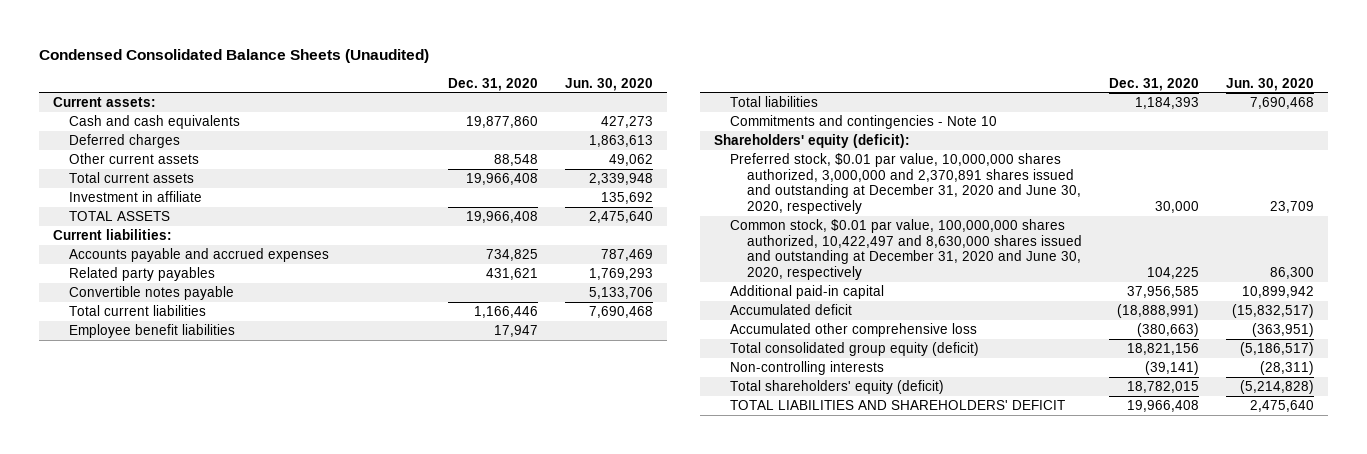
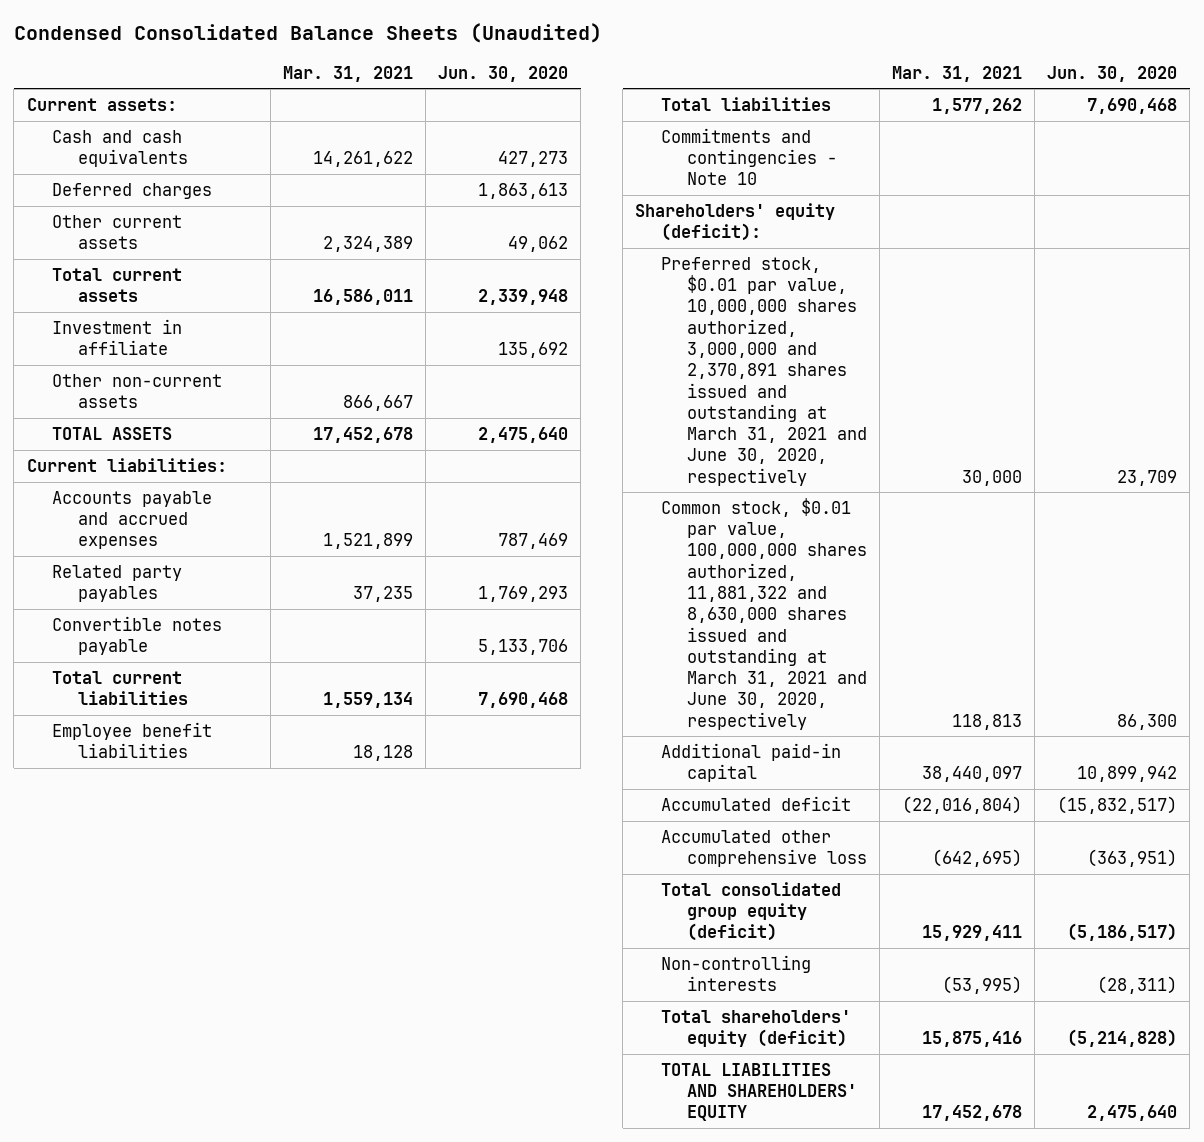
[448,77,539,91] Dec. 31, 2020 -> none
none -> [282,65,413,82] Mar. 31, 2021
none -> [52,373,223,409] Other non-current assets
[730,153,1081,215] Preferred stock, $0.01 par value, 10,000,000 shares authorized, 3,000,000 and 2,370,891 shares issued and outstanding at December 31, 2020 and June 30, 2020, respectively -> [661,256,867,486] Preferred stock, $0.01 par value, 10,000,000 shares authorized, 3,000,000 and 2,370,891 shares issued and outstanding at March 31, 2021 and June 30, 2020, respectively
[730,219,1082,281] Common stock, $0.01 par value, 100,000,000 shares authorized, 10,422,497 and 8,630,000 shares issued and outstanding at December 31, 2020 and June 30, 2020, respectively -> [661,497,867,730] Common stock, $0.01 par value, 100,000,000 shares authorized, 11,881,322 and 8,630,000 shares issued and outstanding at March 31, 2021 and June 30, 2020, respectively
[730,400,1066,411] TOTAL LIABILITIES AND SHAREHOLDERS' DEFICIT -> [661,1062,857,1122] TOTAL LIABILITIES AND SHAREHOLDERS' EQUITY

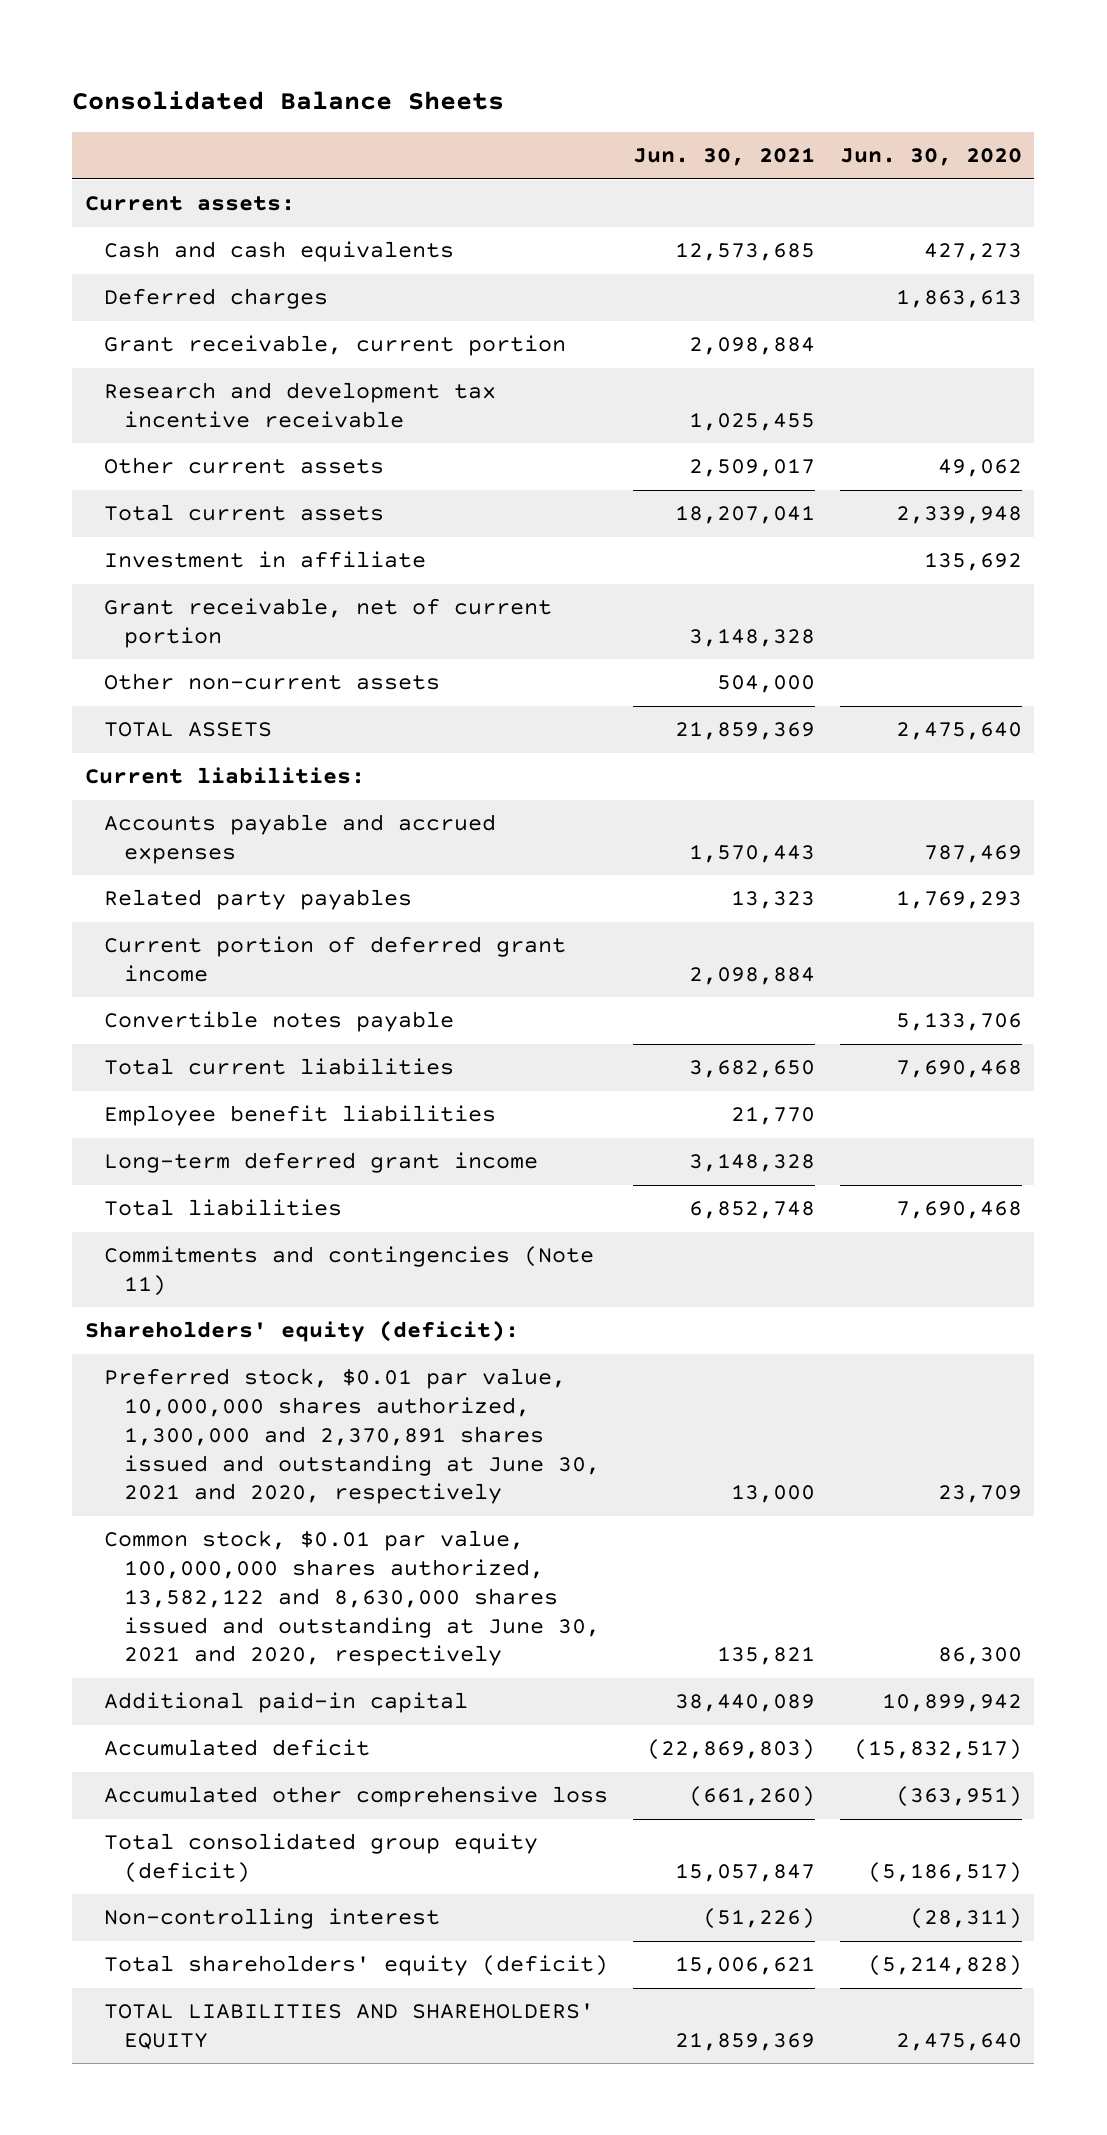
[13,23,602,44] Condensed Consolidated Balance Sheets (Unaudited) -> [72,90,505,110] Consolidated Balance Sheets
[282,65,413,82] Mar. 31, 2021 -> none
none -> [633,147,816,167] Jun. 30, 2021
none -> [104,335,567,357] Grant receivable, current portion
none -> [104,382,497,428] Research and development tax incentive receivable
none -> [104,598,553,648] Grant receivable, net of current portion
none -> [104,936,567,982] Current portion of deferred grant income
none -> [104,1152,539,1174] Long-term deferred grant income
[661,127,837,186] Commitments and contingencies - Note 10 -> [104,1246,595,1296] Commitments and contingencies (Note 11)
[661,256,867,486] Preferred stock, $0.01 par value, 10,000,000 shares authorized, 3,000,000 and 2,370,891 shares issued and outstanding at March 31, 2021 and June 30, 2020, respectively -> [104,1368,600,1505] Preferred stock, $0.01 par value, 10,000,000 shares authorized, 1,300,000 and 2,370,891 shares issued and outstanding at June 30, 2021 and 2020, respectively
[661,497,867,730] Common stock, $0.01 par value, 100,000,000 shares authorized, 11,881,322 and 8,630,000 shares issued and outstanding at March 31, 2021 and June 30, 2020, respectively -> [104,1530,600,1667] Common stock, $0.01 par value, 100,000,000 shares authorized, 13,582,122 and 8,630,000 shares issued and outstanding at June 30, 2021 and 2020, respectively
[661,954,812,992] Non-controlling interests -> [104,1908,441,1930] Non-controlling interest

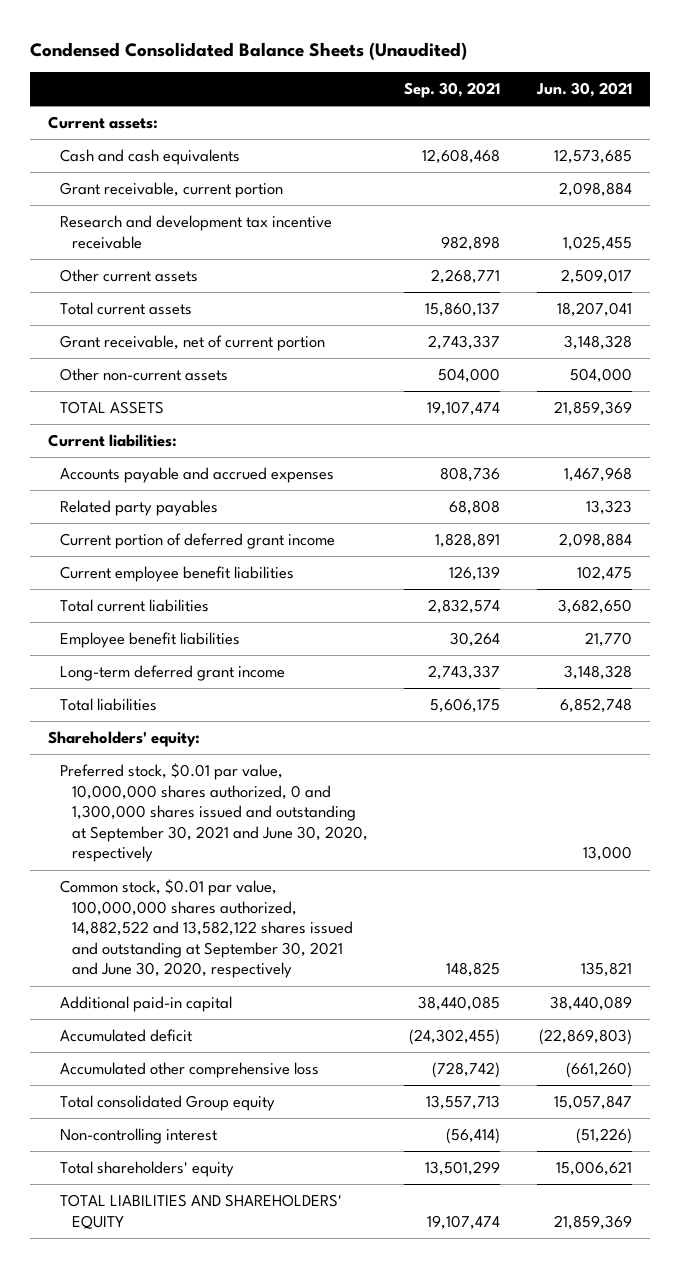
[72,90,505,110] Consolidated Balance Sheets -> [30,41,468,60] Condensed Consolidated Balance Sheets (Unaudited)
[839,148,1022,167] Jun. 30, 2020 -> none
none -> [404,81,501,98] Sep. 30, 2021
[104,288,329,310] Deferred charges -> none
[104,551,427,569] Investment in affiliate -> none
[689,843,816,863] 1,570,443 -> [563,466,632,482] 1,467,968
[104,1011,455,1033] Convertible notes payable -> none
none -> [60,565,295,582] Current employee benefit liabilities
[104,1246,595,1296] Commitments and contingencies (Note 11) -> none
[84,1320,519,1343] Shareholders' equity (deficit): -> [48,730,201,747] Shareholders' equity:
[104,1368,600,1505] Preferred stock, $0.01 par value, 10,000,000 shares authorized, 1,300,000 and 2,370,891 shares issued and outstanding at June 30, 2021 and 2020, respectively -> [60,762,369,863] Preferred stock, $0.01 par value, 10,000,000 shares authorized, 0 and 1,300,000 shares issued and outstanding at September 30, 2021 and June 30, 2020, respectively
[104,1530,600,1667] Common stock, $0.01 par value, 100,000,000 shares authorized, 13,582,122 and 8,630,000 shares issued and outstanding at June 30, 2021 and 2020, respectively -> [60,878,354,979] Common stock, $0.01 par value, 100,000,000 shares authorized, 14,882,522 and 13,582,122 shares issued and outstanding at September 30, 2021 and June 30, 2020, respectively
[104,1833,539,1883] Total consolidated group equity (deficit) -> [60,1094,276,1111] Total consolidated Group equity
[104,1955,609,1977] Total shareholders' equity (deficit) -> [60,1160,235,1177] Total shareholders' equity

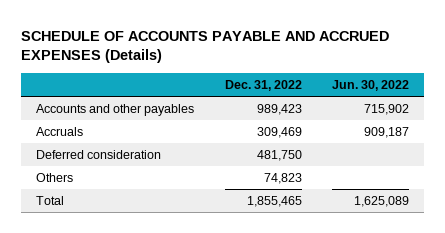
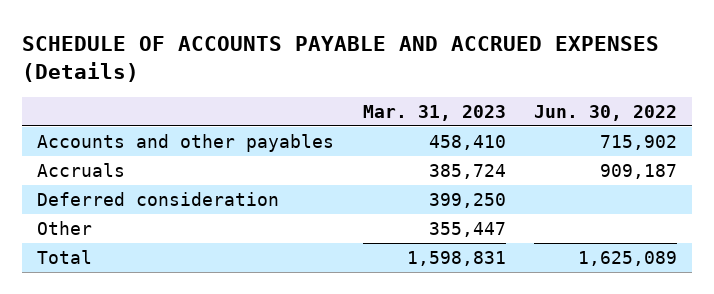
[224,80,302,92] Dec. 31, 2022 -> none
none -> [362,104,506,121] Mar. 31, 2023
[36,173,74,183] Others -> [36,220,92,235] Other

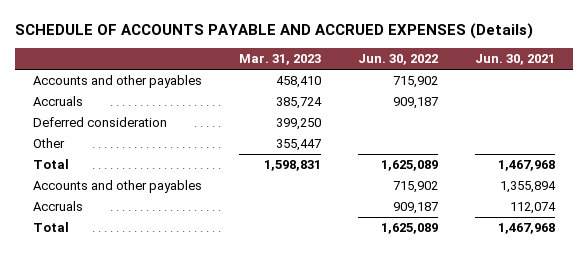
none -> [474,54,555,66] Jun. 30, 2021
none -> [33,179,203,193] Accounts and other payables
none -> [33,200,84,211] Accruals
none -> [33,221,70,232] Total

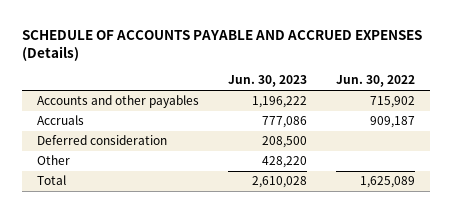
[239,54,322,66] Mar. 31, 2023 -> none
[474,54,555,66] Jun. 30, 2021 -> none
none -> [228,75,308,88] Jun. 30, 2023
[33,179,203,193] Accounts and other payables -> none
[33,200,84,211] Accruals -> none
[33,221,70,232] Total -> none

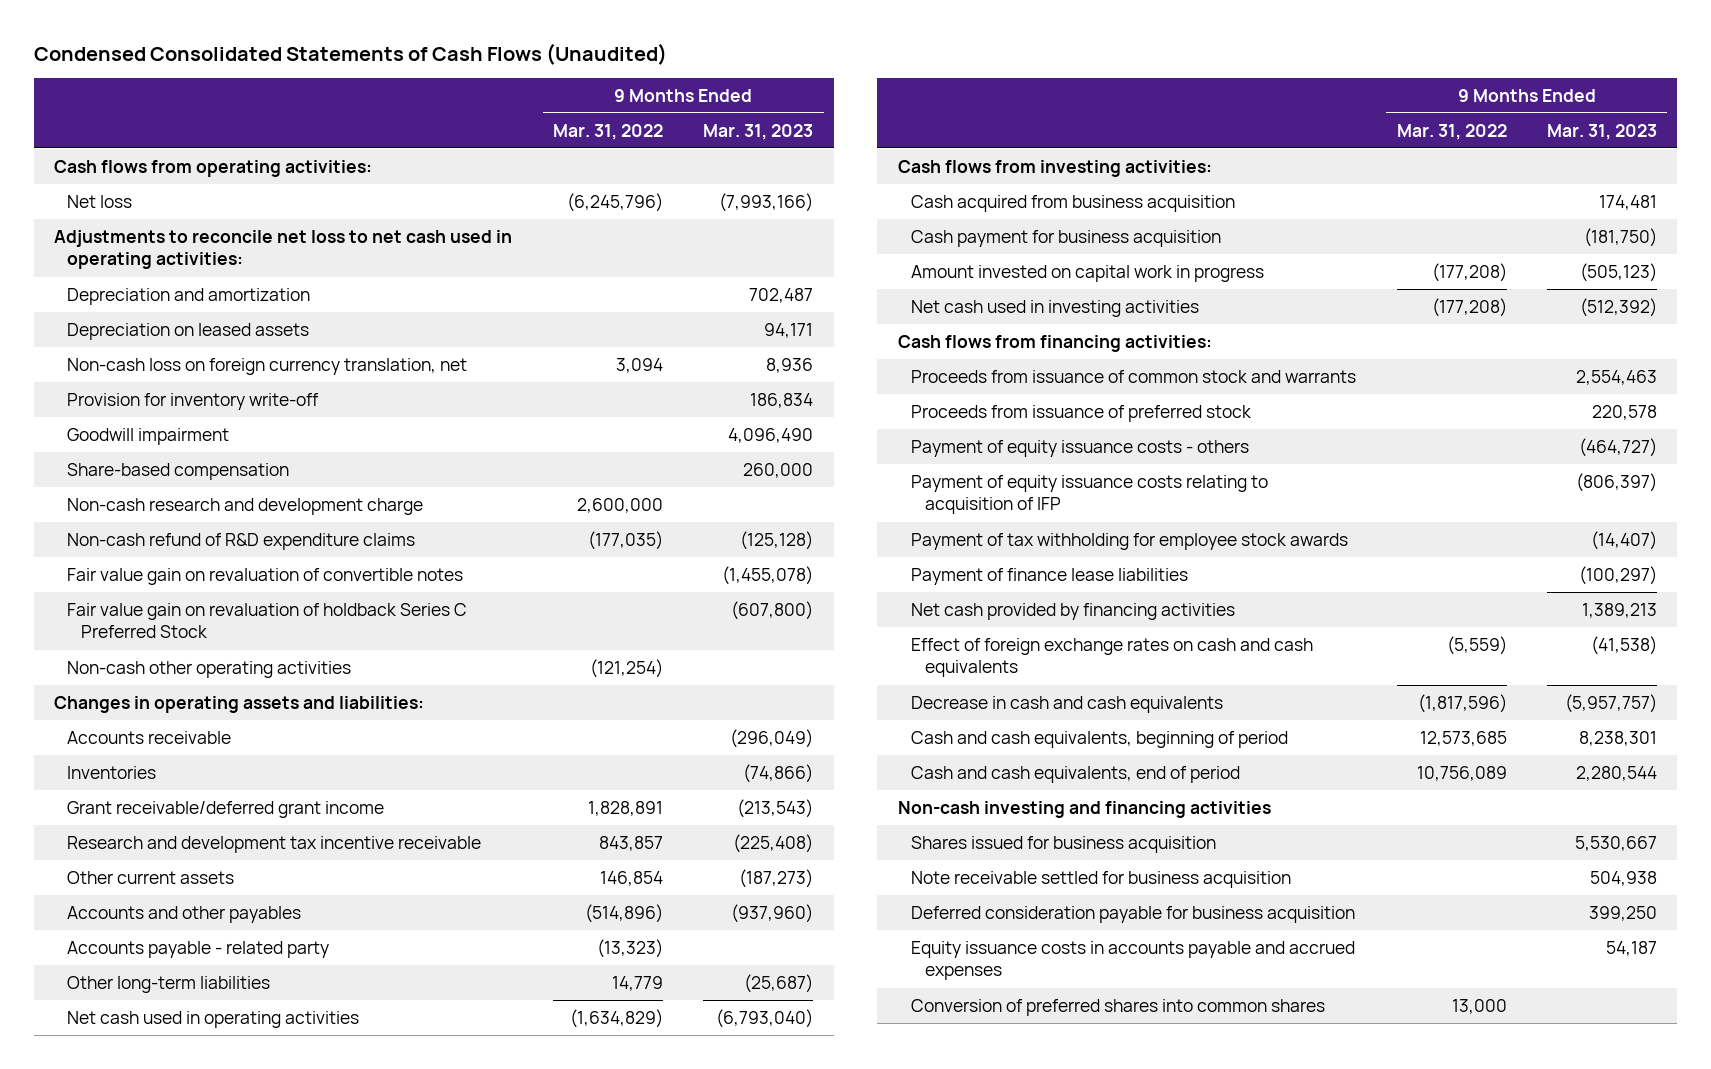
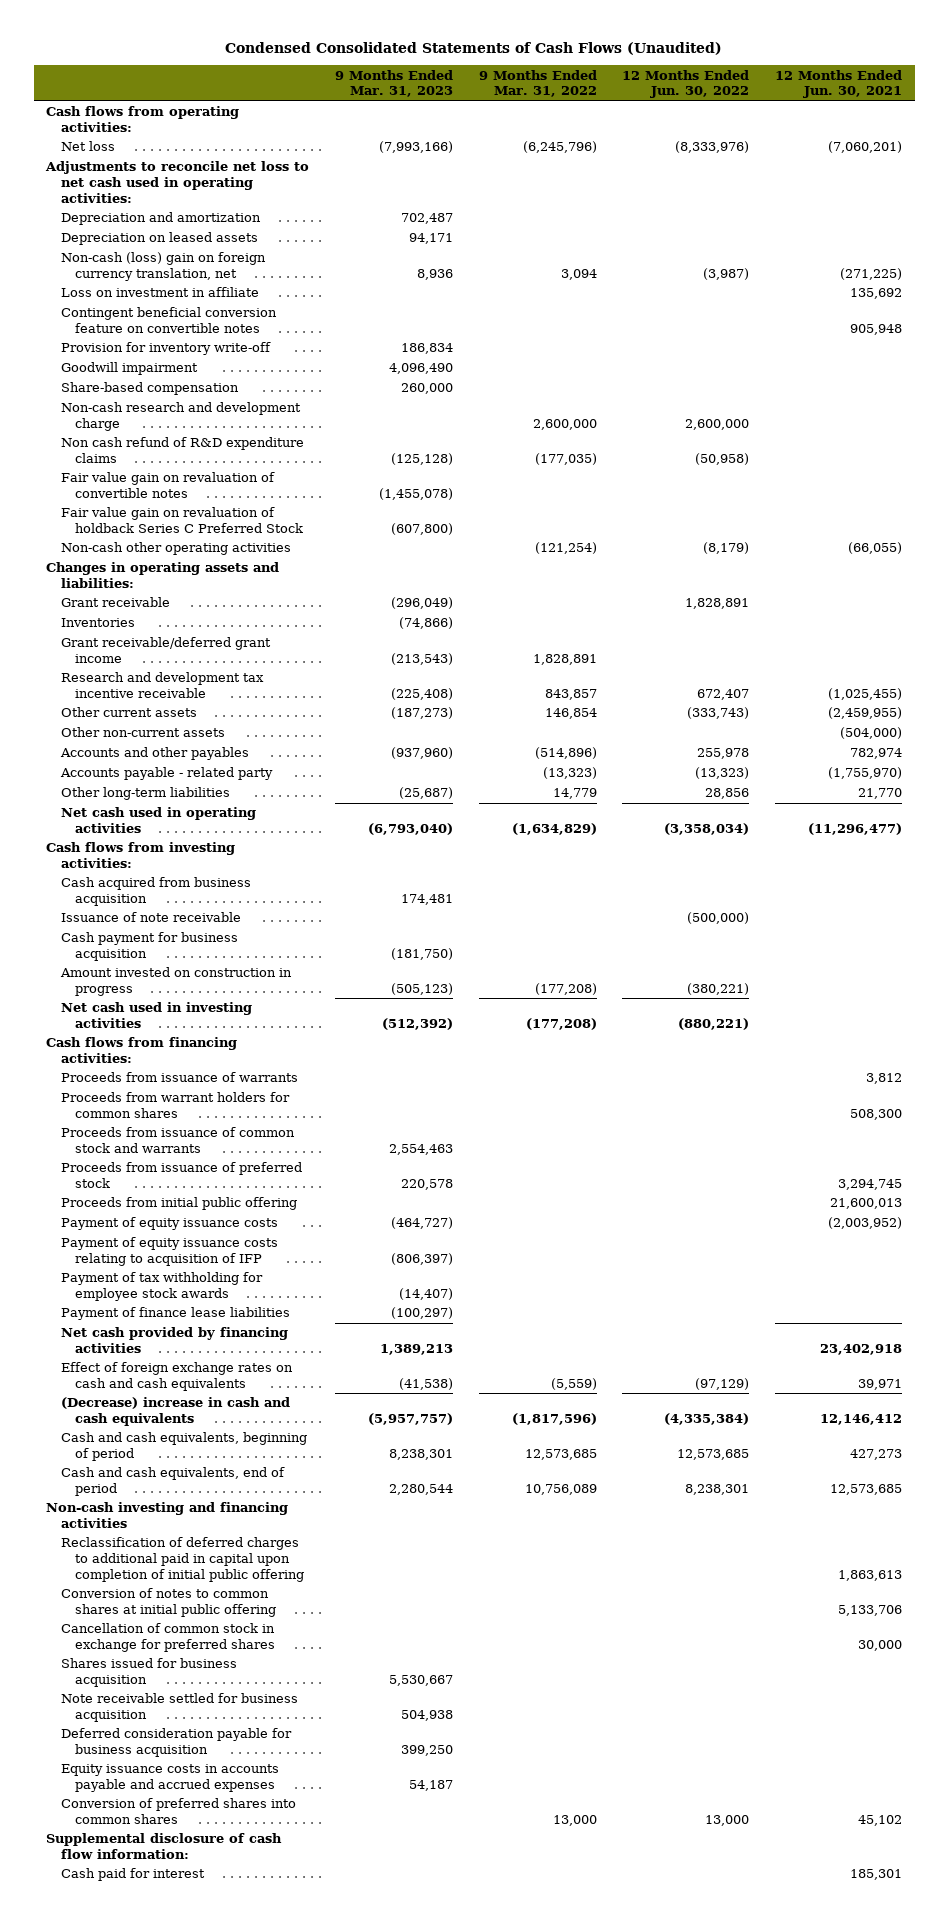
none -> [622,69,750,99] 12 Months Ended Jun. 30, 2022
none -> [774,69,902,99] 12 Months Ended Jun. 30, 2021
[67,357,468,375] Non-cash loss on foreign currency translation, net -> [60,252,266,282] Non-cash (loss) gain on foreign currency translation, net
none -> [60,287,259,298] Loss on investment in affiliate
none -> [60,307,277,334] Contingent beneficial conversion feature on convertible notes
[67,532,416,550] Non-cash refund of R&D expenditure claims -> [60,437,304,464] Non cash refund of R&D expenditure claims
[67,730,232,744] Accounts receivable -> [60,597,170,608] Grant receivable
none -> [60,727,225,738] Other non-current assets
none -> [60,912,241,923] Issuance of note receivable
[911,264,1265,282] Amount invested on capital work in progress -> [59,967,292,997] Amount invested on construction in progress
none -> [60,1072,298,1083] Proceeds from issuance of warrants
none -> [60,1092,290,1119] Proceeds from warrant holders for common shares
none -> [60,1197,297,1211] Proceeds from initial public offering
[911,439,1250,457] Payment of equity issuance costs - others -> [60,1217,278,1231] Payment of equity issuance costs
[911,695,1224,713] Decrease in cash and cash equivalents -> [60,1397,290,1427] (Decrease) increase in cash and cash equivalents
none -> [60,1537,305,1582] Reclassification of deferred charges to additional paid in capital upon completion of initial public offering
none -> [60,1588,277,1618] Conversion of notes to common shares at initial public offering
none -> [60,1623,276,1653] Cancellation of common stock in exchange for preferred shares
none -> [46,1833,283,1860] Supplemental disclosure of cash flow information:
none -> [60,1868,205,1882] Cash paid for interest

